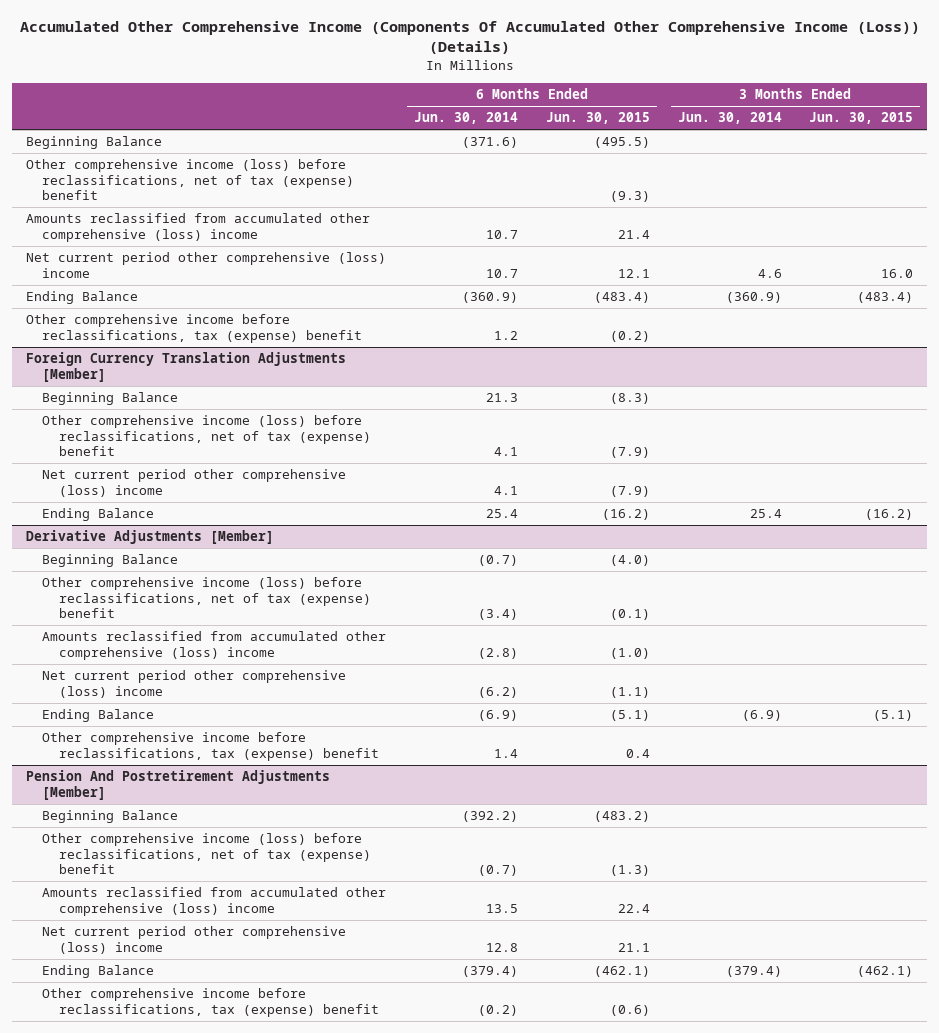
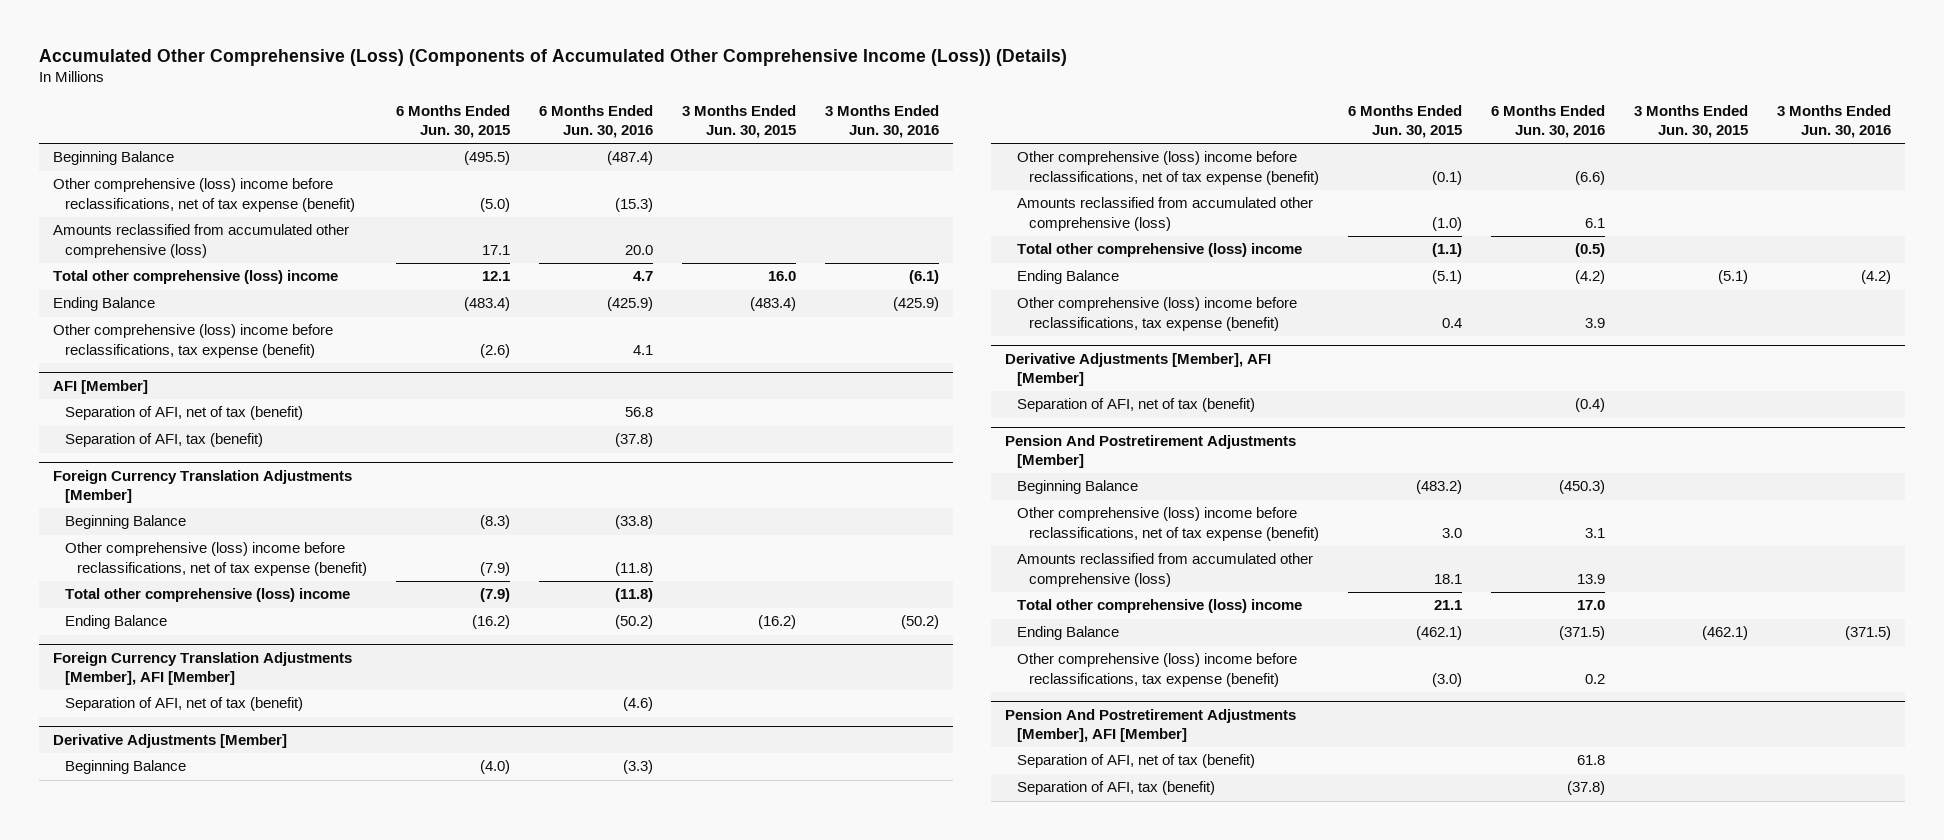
[19,20,920,55] Accumulated Other Comprehensive Income (Components Of Accumulated Other Comprehensive Income (Loss)) (Details) -> [38,49,1067,67] Accumulated Other Comprehensive (Loss) (Components of Accumulated Other Comprehensive Income (Loss)) (Details)
[413,112,518,125] Jun. 30, 2014 -> none
[677,112,782,125] Jun. 30, 2014 -> none
none -> [538,105,653,139] 6 Months Ended Jun. 30, 2016
none -> [824,105,939,139] 3 Months Ended Jun. 30, 2016
[25,159,355,200] Other comprehensive income (loss) before reclassifications, net of tax (expense) benefit -> [53,178,355,212] Other comprehensive (loss) income before reclassifications, net of tax expense (benefit)
[609,190,650,202] (9.3) -> [479,197,510,212] (5.0)
[25,213,370,242] Amounts reclassified from accumulated other comprehensive (loss) income -> [53,224,350,258] Amounts reclassified from accumulated other comprehensive (loss)
[617,229,650,239] 21.4 -> [481,244,510,255] 17.1
[25,252,386,278] Net current period other comprehensive (loss) income -> [53,270,339,285] Total other comprehensive (loss) income
[25,314,363,343] Other comprehensive income before reclassifications, tax (expense) benefit -> [53,324,334,358] Other comprehensive (loss) income before reclassifications, tax expense (benefit)
[609,330,650,342] (0.2) -> [479,343,510,358] (2.6)
none -> [53,380,149,395] AFI [Member]
none -> [64,406,303,421] Separation of AFI, net of tax (benefit)
none -> [64,433,263,448] Separation of AFI, tax (benefit)
[42,415,371,456] Other comprehensive income (loss) before reclassifications, net of tax (expense) benefit -> [64,542,367,576] Other comprehensive (loss) income before reclassifications, net of tax expense (benefit)
[42,469,347,497] Net current period other comprehensive (loss) income -> [64,588,350,603] Total other comprehensive (loss) income
none -> [53,652,353,686] Foreign Currency Translation Adjustments [Member], AFI [Member]
none -> [64,697,303,712] Separation of AFI, net of tax (benefit)
[42,577,371,618] Other comprehensive income (loss) before reclassifications, net of tax (expense) benefit -> [1017,151,1320,185] Other comprehensive (loss) income before reclassifications, net of tax expense (benefit)
[42,631,387,660] Amounts reclassified from accumulated other comprehensive (loss) income -> [1017,197,1314,231] Amounts reclassified from accumulated other comprehensive (loss)
[42,670,347,698] Net current period other comprehensive (loss) income -> [1017,243,1303,258] Total other comprehensive (loss) income
[42,732,379,761] Other comprehensive income before reclassifications, tax (expense) benefit -> [1017,297,1298,331] Other comprehensive (loss) income before reclassifications, tax expense (benefit)
none -> [1005,353,1272,387] Derivative Adjustments [Member], AFI [Member]
none -> [1017,398,1256,413] Separation of AFI, net of tax (benefit)
[42,833,371,874] Other comprehensive income (loss) before reclassifications, net of tax (expense) benefit -> [1017,507,1320,541] Other comprehensive (loss) income before reclassifications, net of tax expense (benefit)
[609,864,650,876] (1.3) -> [1442,527,1463,538] 3.0
[42,887,387,916] Amounts reclassified from accumulated other comprehensive (loss) income -> [1017,553,1314,587] Amounts reclassified from accumulated other comprehensive (loss)
[617,903,650,913] 22.4 -> [1434,573,1463,584] 18.1
[42,926,347,954] Net current period other comprehensive (loss) income -> [1017,599,1303,614] Total other comprehensive (loss) income
[42,988,379,1017] Other comprehensive income before reclassifications, tax (expense) benefit -> [1017,653,1298,687] Other comprehensive (loss) income before reclassifications, tax expense (benefit)
[609,1004,650,1016] (0.6) -> [1432,672,1463,687] (3.0)
none -> [1005,709,1297,743] Pension And Postretirement Adjustments [Member], AFI [Member]
none -> [1017,754,1256,769] Separation of AFI, net of tax (benefit)
none -> [1017,781,1216,796] Separation of AFI, tax (benefit)

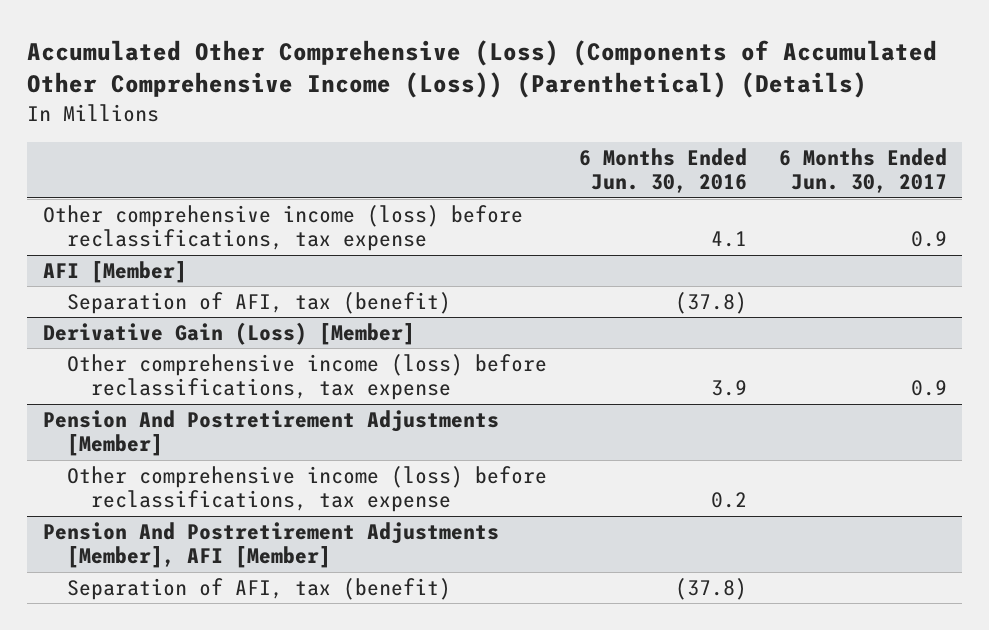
[38,49,1067,67] Accumulated Other Comprehensive (Loss) (Components of Accumulated Other Comprehensive Income (Loss)) (Details) -> [27,39,938,99] Accumulated Other Comprehensive (Loss) (Components of Accumulated Other Comprehensive Income (Loss)) (Parenthetical) (Details)
[395,105,510,139] 6 Months Ended Jun. 30, 2015 -> none
[681,105,796,139] 3 Months Ended Jun. 30, 2015 -> none
[824,105,939,139] 3 Months Ended Jun. 30, 2016 -> none
none -> [778,148,947,194] 6 Months Ended Jun. 30, 2017
[53,151,175,166] Beginning Balance -> none
[53,178,355,212] Other comprehensive (loss) income before reclassifications, net of tax expense (benefit) -> none
[53,224,350,258] Amounts reclassified from accumulated other comprehensive (loss) -> none
[53,270,339,285] Total other comprehensive (loss) income -> none
[53,297,156,312] Ending Balance -> none
[53,324,334,358] Other comprehensive (loss) income before reclassifications, tax expense (benefit) -> [42,205,523,252] Other comprehensive income (loss) before reclassifications, tax expense
[64,406,303,421] Separation of AFI, net of tax (benefit) -> none
[53,470,353,504] Foreign Currency Translation Adjustments [Member] -> none
[64,515,186,530] Beginning Balance -> none
[64,542,367,576] Other comprehensive (loss) income before reclassifications, net of tax expense (benefit) -> none
[64,588,350,603] Total other comprehensive (loss) income -> none
[64,615,167,630] Ending Balance -> none
[53,652,353,686] Foreign Currency Translation Adjustments [Member], AFI [Member] -> none
[64,697,303,712] Separation of AFI, net of tax (benefit) -> none
[64,760,186,775] Beginning Balance -> none
[1017,151,1320,185] Other comprehensive (loss) income before reclassifications, net of tax expense (benefit) -> none
[1017,197,1314,231] Amounts reclassified from accumulated other comprehensive (loss) -> none
[1017,243,1303,258] Total other comprehensive (loss) income -> none
[1017,270,1120,285] Ending Balance -> none
[1005,353,1272,387] Derivative Adjustments [Member], AFI [Member] -> none
[1017,398,1256,413] Separation of AFI, net of tax (benefit) -> none
[53,734,288,749] Derivative Adjustments [Member] -> [42,322,415,346] Derivative Gain (Loss) [Member]
[1017,297,1298,331] Other comprehensive (loss) income before reclassifications, tax expense (benefit) -> [67,354,548,401] Other comprehensive income (loss) before reclassifications, tax expense
[1017,480,1139,495] Beginning Balance -> none
[1017,507,1320,541] Other comprehensive (loss) income before reclassifications, net of tax expense (benefit) -> none
[1017,553,1314,587] Amounts reclassified from accumulated other comprehensive (loss) -> none
[1017,599,1303,614] Total other comprehensive (loss) income -> none
[1017,626,1120,641] Ending Balance -> none
[1017,653,1298,687] Other comprehensive (loss) income before reclassifications, tax expense (benefit) -> [67,466,548,513] Other comprehensive income (loss) before reclassifications, tax expense
[1017,754,1256,769] Separation of AFI, net of tax (benefit) -> none

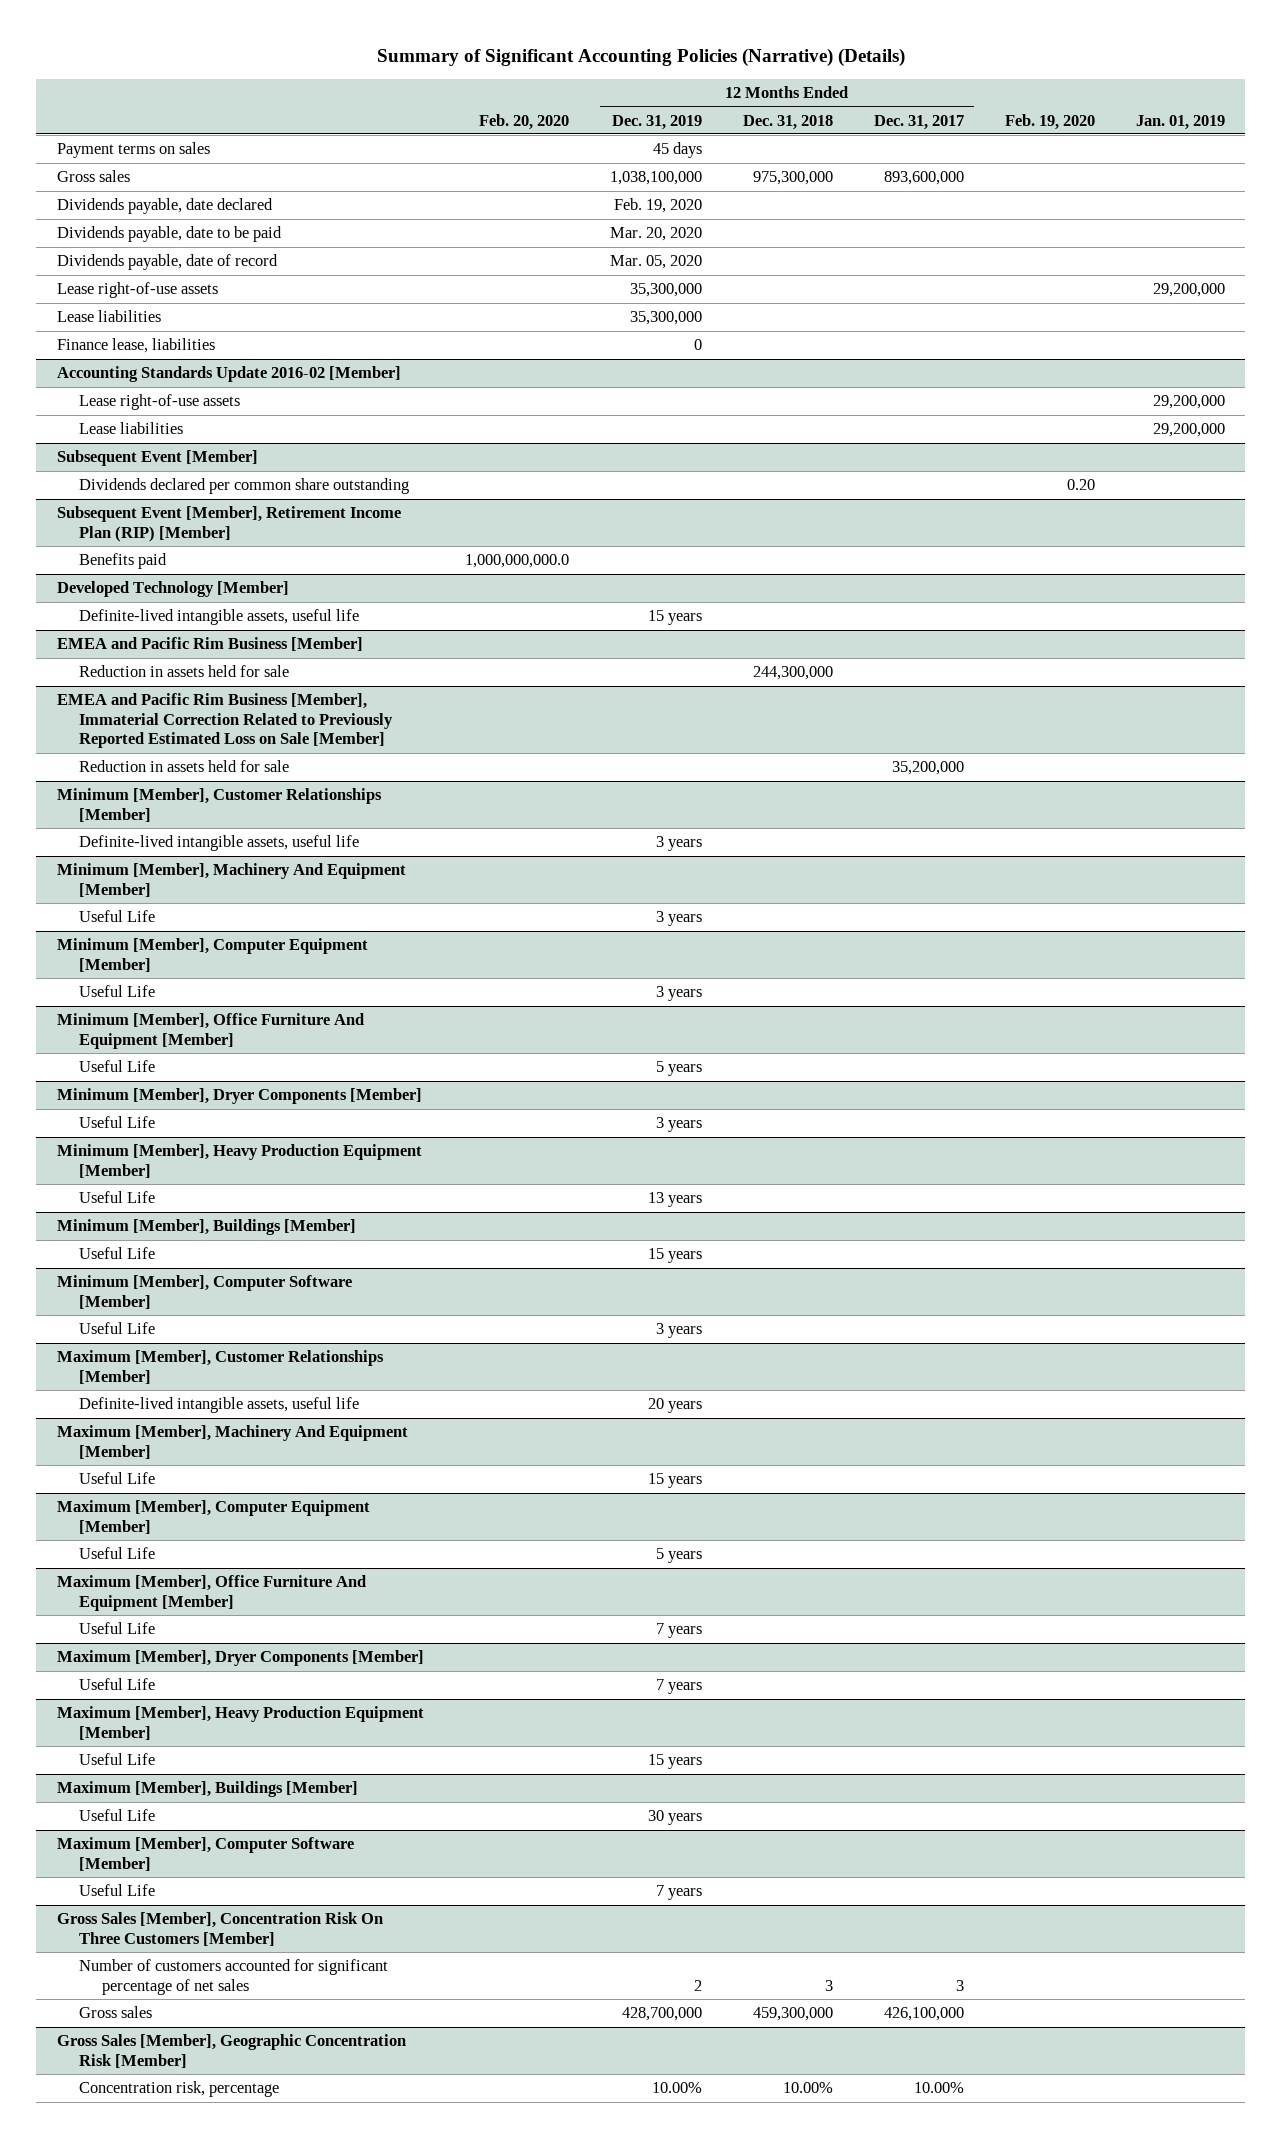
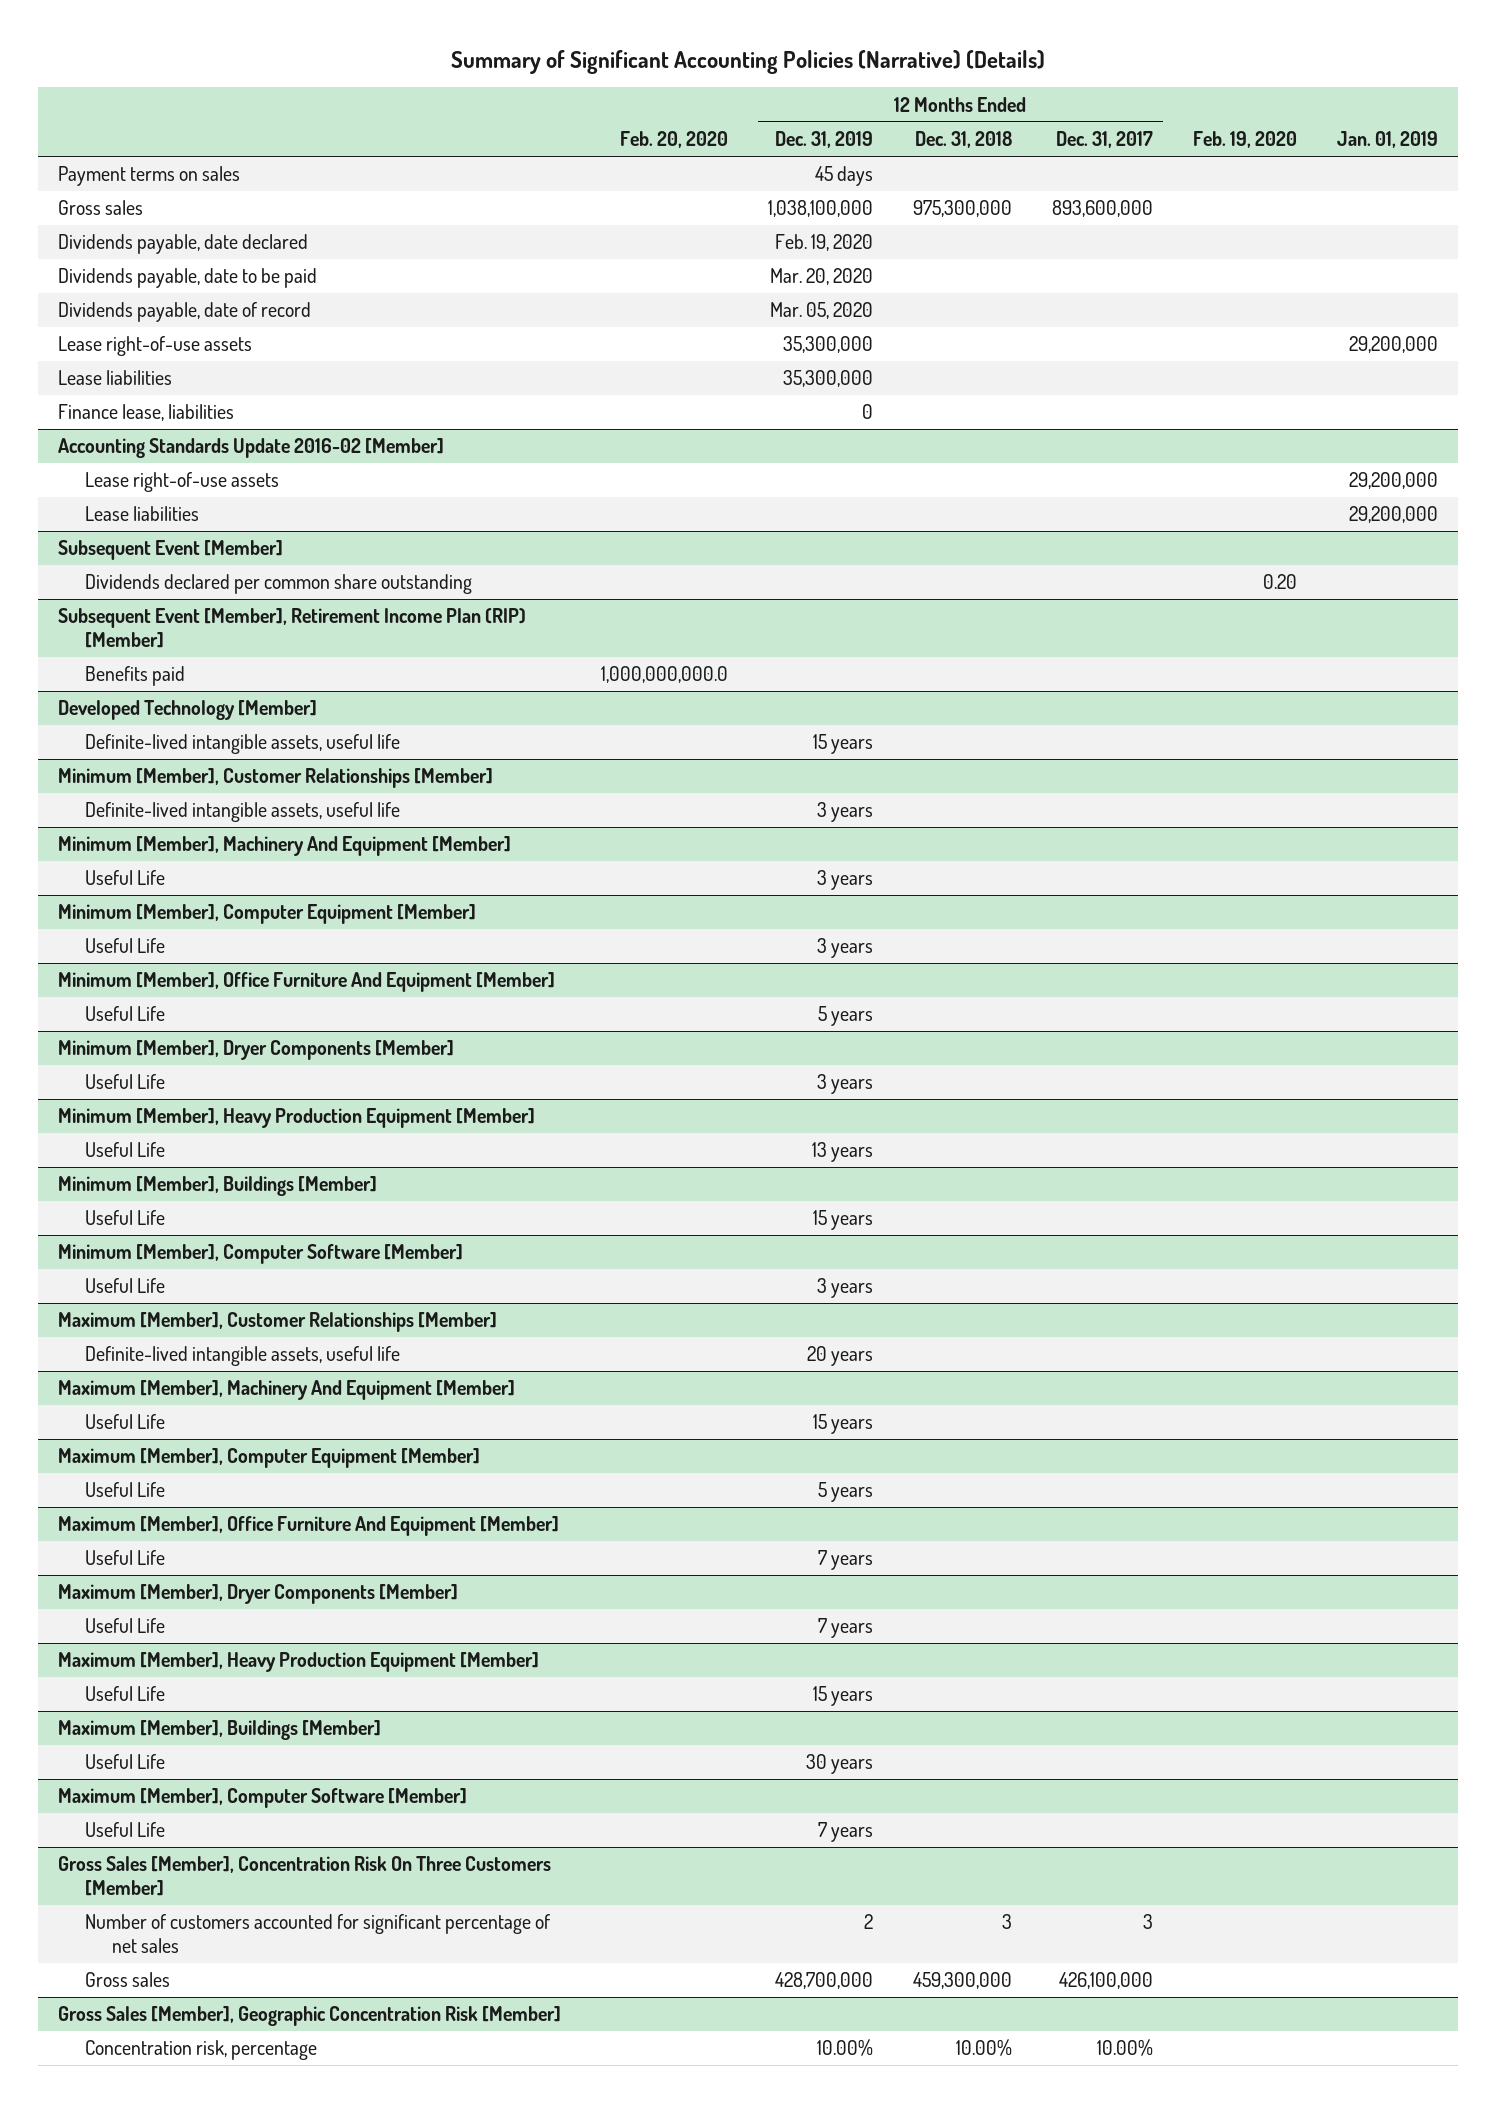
[56,637,363,652] EMEA and Pacific Rim Business [Member] -> none
[79,665,290,678] Reduction in assets held for sale -> none
[56,693,394,749] EMEA and Pacific Rim Business [Member], Immaterial Correction Related to Previously Reported Estimated Loss on Sale [Member] -> none
[79,760,290,773] Reduction in assets held for sale -> none

